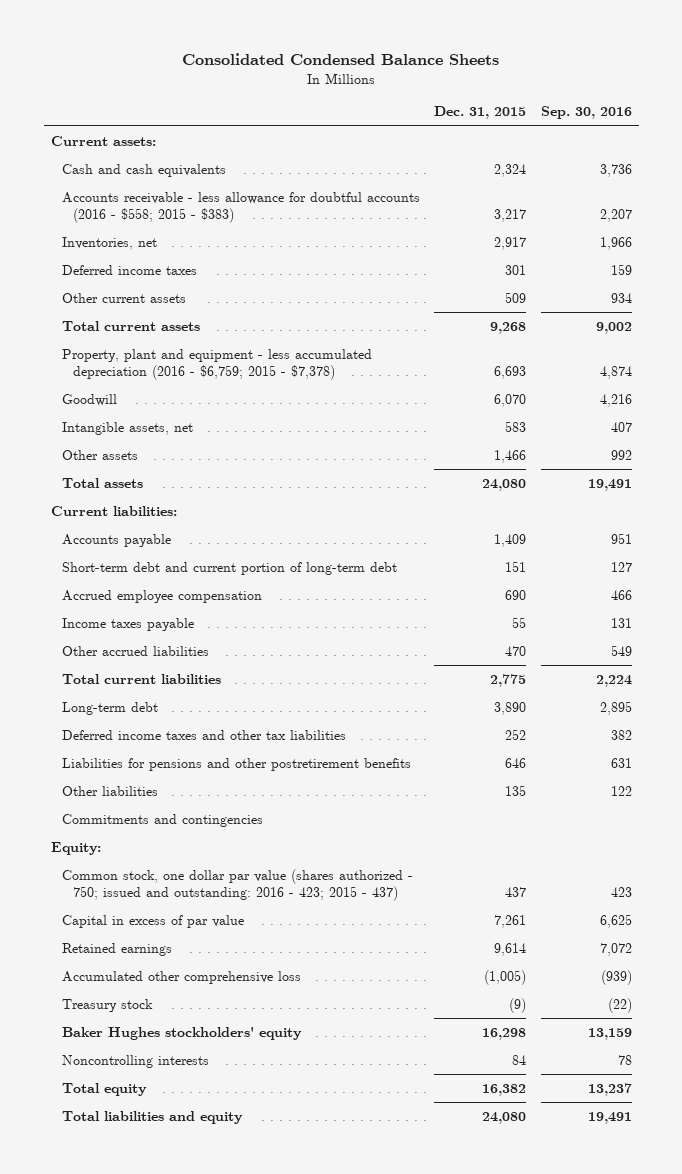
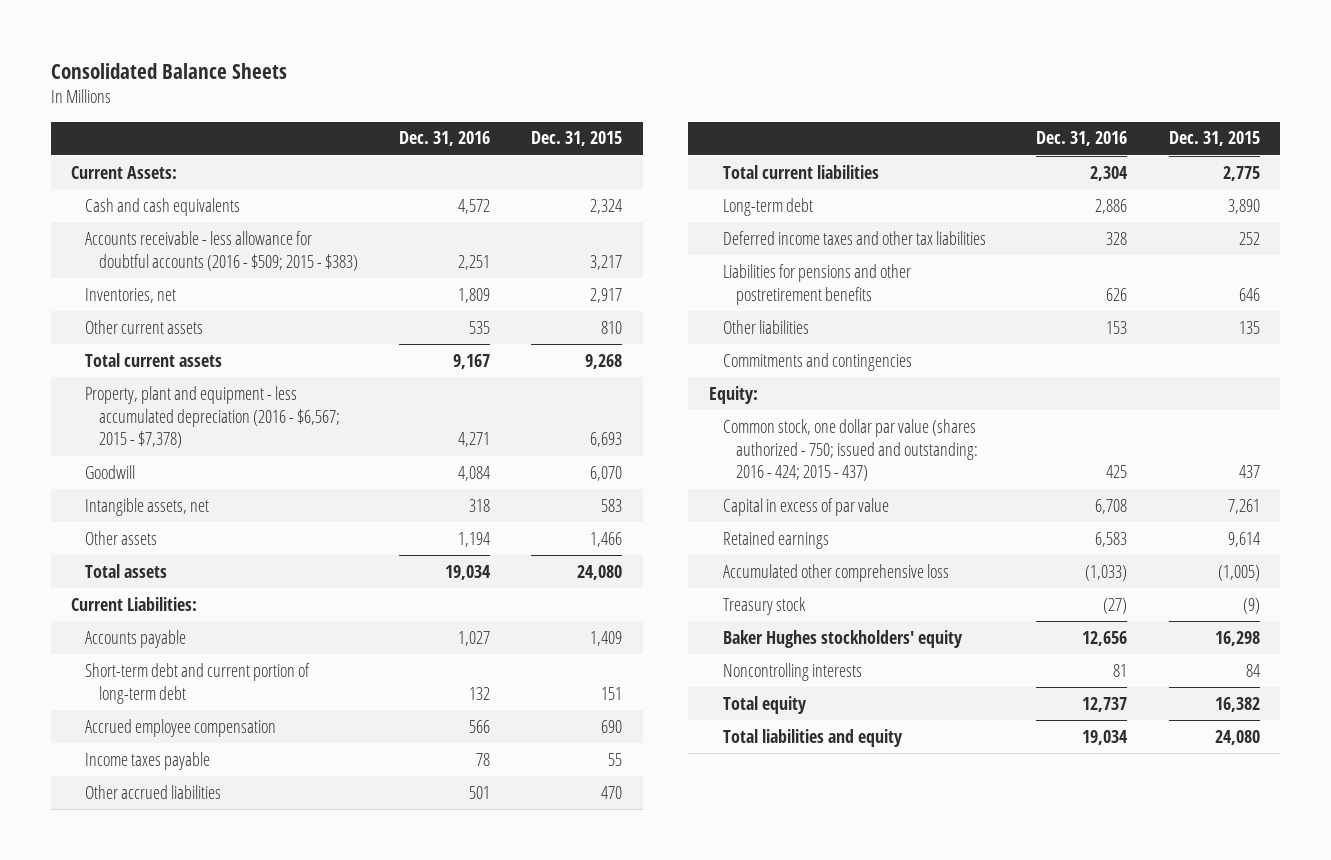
[182,53,500,66] Consolidated Condensed Balance Sheets -> [50,62,287,79] Consolidated Balance Sheets
[540,106,632,120] Sep. 30, 2016 -> none
none -> [398,131,490,147] Dec. 31, 2016
[50,135,156,146] Current assets: -> [71,165,178,179] Current Assets:
[61,191,420,223] Accounts receivable - less allowance for doubtful accounts (2016 - $558; 2015 - $383) -> [84,230,358,271] Accounts receivable - less allowance for doubtful accounts (2016 - $509; 2015 - $383)
[61,264,197,275] Deferred income taxes -> none
[505,291,527,303] 509 -> [601,320,623,334] 810
[61,348,372,380] Property, plant and equipment - less accumulated depreciation (2016 - $6,759; 2015 - $7,378) -> [84,385,340,449] Property, plant and equipment - less accumulated depreciation (2016 - $6,567; 2015 - $7,378)
[50,505,177,516] Current liabilities: -> [71,596,198,611] Current Liabilities:
[61,868,413,901] Common stock, one dollar par value (shares authorized - 750; issued and outstanding: 2016 - 423; 2015 - 437) -> [722,418,979,482] Common stock, one dollar par value (shares authorized - 750; issued and outstanding: 2016 - 424; 2015 - 437)

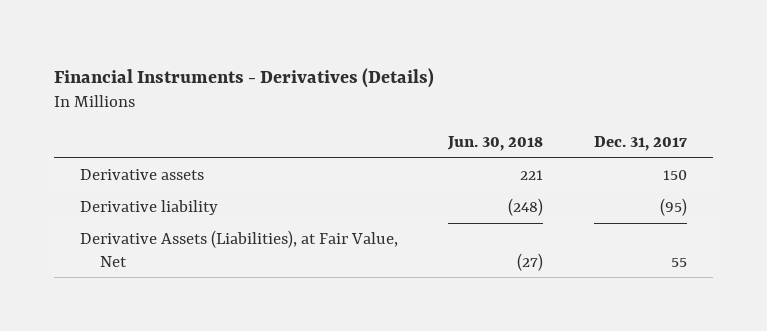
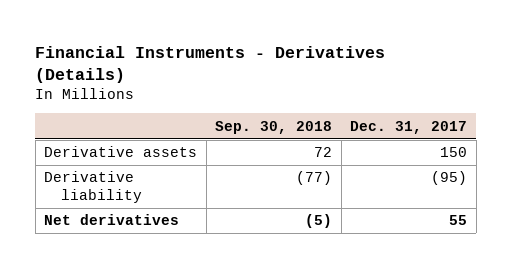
[447,136,544,152] Jun. 30, 2018 -> none
none -> [215,120,333,134] Sep. 30, 2018
[79,230,398,267] Derivative Assets (Liabilities), at Fair Value, Net -> [44,214,180,226] Net derivatives

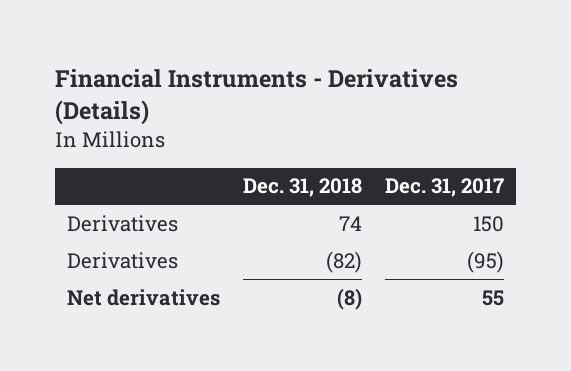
[215,120,333,134] Sep. 30, 2018 -> none
none -> [242,178,362,198] Dec. 31, 2018
[44,146,198,158] Derivative assets -> [66,214,178,232] Derivatives
[44,171,142,203] Derivative liability -> [66,251,178,269] Derivatives

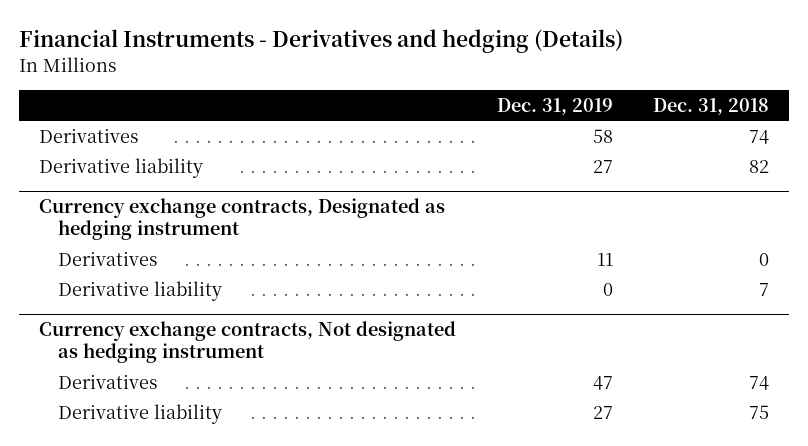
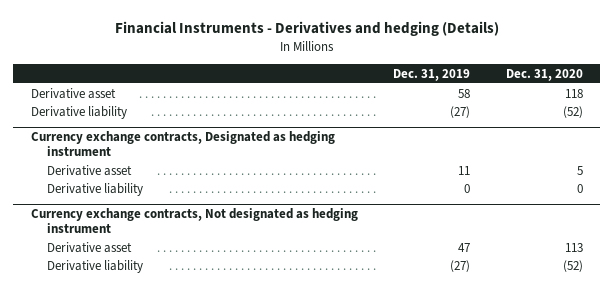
[652,97,769,115] Dec. 31, 2018 -> none
none -> [505,68,583,81] Dec. 31, 2020
[39,127,140,143] Derivatives -> [30,87,116,99] Derivative asset
[592,159,613,173] 27 -> [450,105,471,118] (27)
[58,250,159,266] Derivatives -> [46,164,132,176] Derivative asset
[58,373,159,389] Derivatives -> [46,241,132,253] Derivative asset
[592,405,613,419] 27 -> [450,259,471,272] (27)

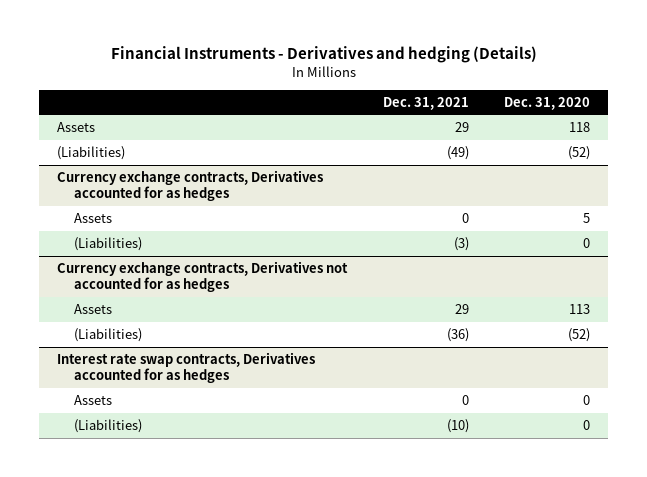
[393,68,471,81] Dec. 31, 2019 -> none
none -> [382,96,469,110] Dec. 31, 2021
[30,131,335,157] Currency exchange contracts, Designated as hedging instrument -> none
[30,208,358,234] Currency exchange contracts, Not designated as hedging instrument -> none
[30,87,116,99] Derivative asset -> [57,122,96,133] Assets
[30,105,127,119] Derivative liability -> [57,146,126,161] (Liabilities)
none -> [57,170,324,202] Currency exchange contracts, Derivatives accounted for as hedges
[46,164,132,176] Derivative asset -> [73,213,112,224] Assets
[46,182,143,196] Derivative liability -> [73,237,142,252] (Liabilities)
none -> [57,261,349,293] Currency exchange contracts, Derivatives not accounted for as hedges
[46,241,132,253] Derivative asset -> [73,304,112,315] Assets
[46,259,143,273] Derivative liability -> [73,328,142,343] (Liabilities)
none -> [57,352,316,384] Interest rate swap contracts, Derivatives accounted for as hedges
none -> [73,395,112,406] Assets
none -> [73,419,142,434] (Liabilities)

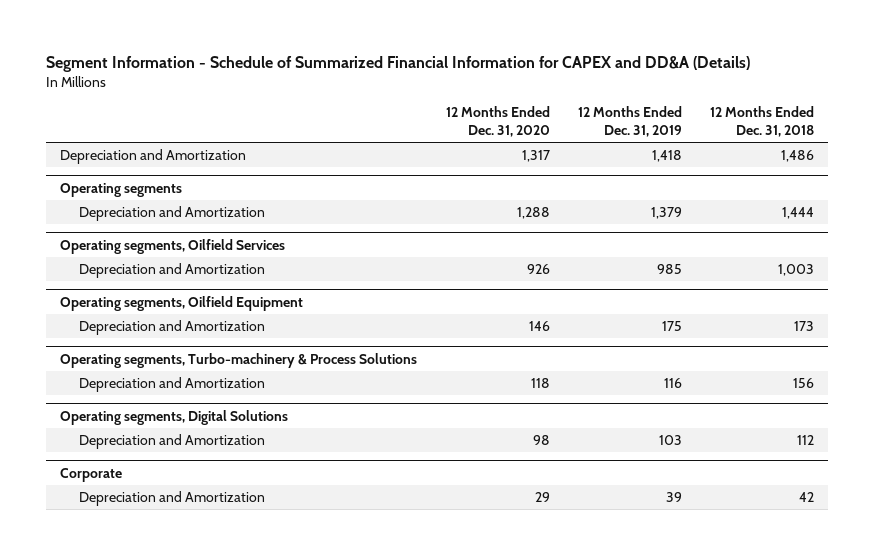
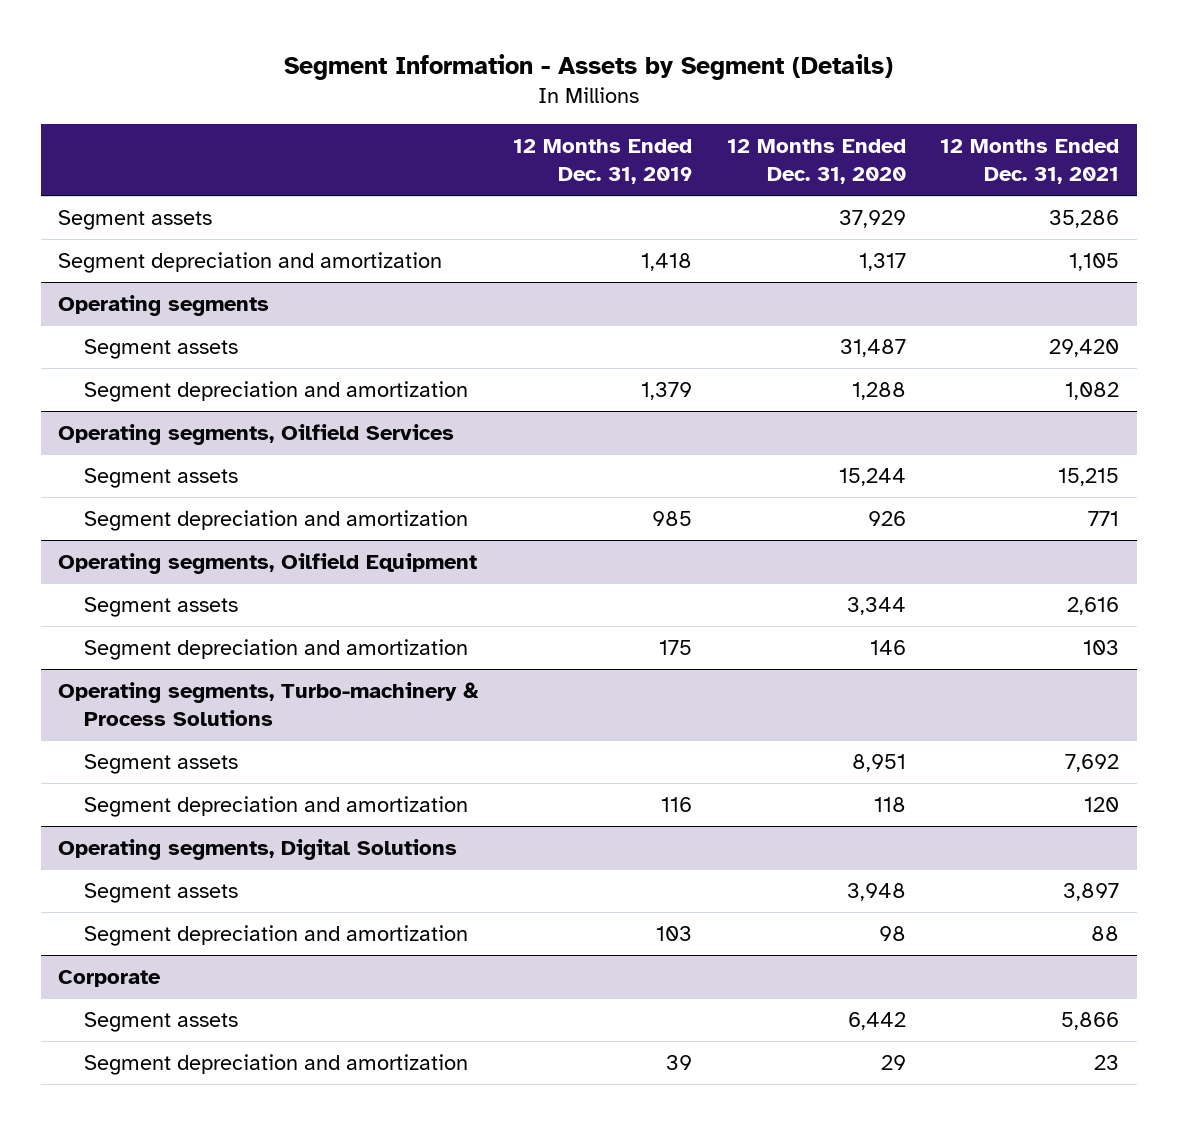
[46,55,751,72] Segment Information - Schedule of Summarized Financial Information for CAPEX and DD&A (Details) -> [283,53,893,80] Segment Information - Assets by Segment (Details)
[710,106,815,138] 12 Months Ended Dec. 31, 2018 -> none
none -> [940,139,1120,184] 12 Months Ended Dec. 31, 2021
none -> [58,209,213,230] Segment assets
[60,148,247,164] Depreciation and Amortization -> [58,251,443,273] Segment depreciation and amortization
none -> [83,338,238,359] Segment assets
[79,205,266,221] Depreciation and Amortization -> [83,380,468,402] Segment depreciation and amortization
none -> [83,467,238,488] Segment assets
[79,262,266,278] Depreciation and Amortization -> [83,509,468,531] Segment depreciation and amortization
none -> [83,596,238,617] Segment assets
[79,319,266,335] Depreciation and Amortization -> [83,638,468,660] Segment depreciation and amortization
none -> [83,753,238,774] Segment assets
[79,376,266,392] Depreciation and Amortization -> [83,795,468,817] Segment depreciation and amortization
none -> [83,882,238,903] Segment assets
[79,433,266,449] Depreciation and Amortization -> [83,924,468,946] Segment depreciation and amortization
none -> [83,1011,238,1032] Segment assets
[79,490,266,506] Depreciation and Amortization -> [83,1053,468,1075] Segment depreciation and amortization

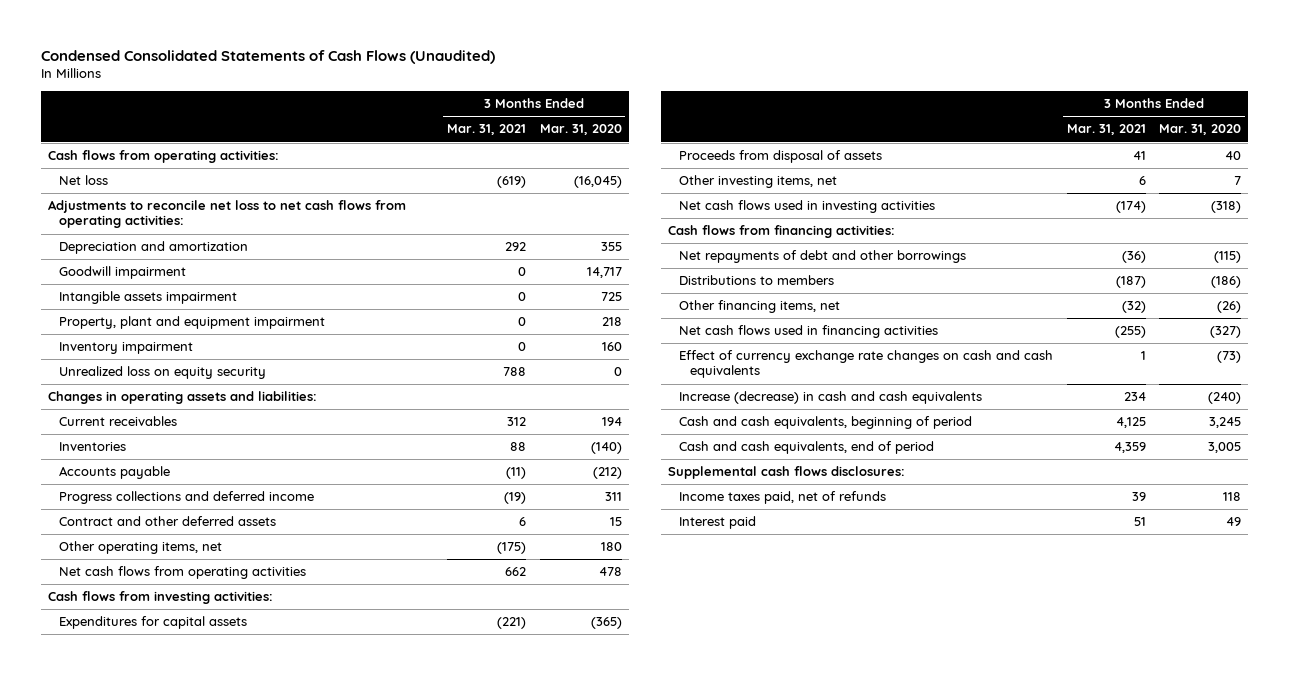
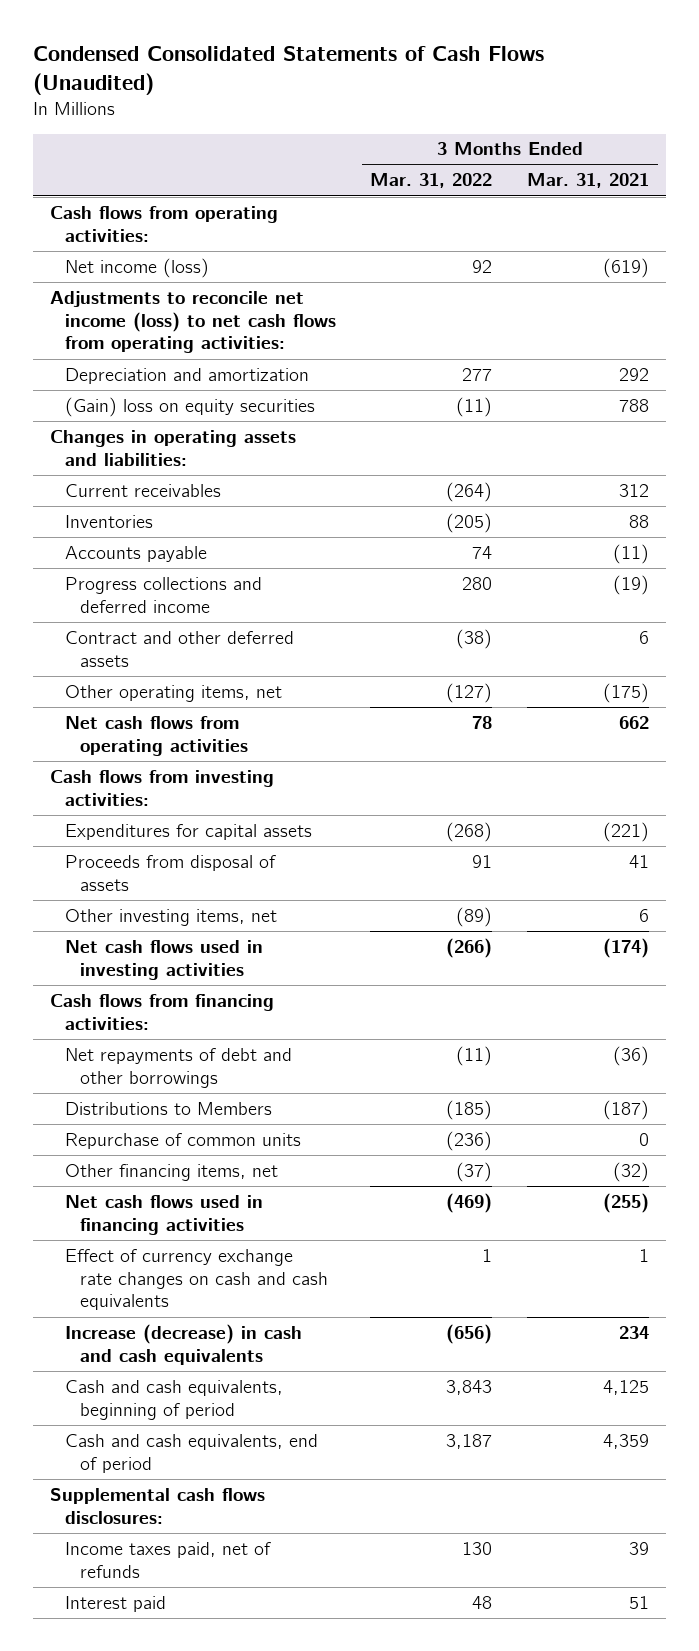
[539,124,622,136] Mar. 31, 2020 -> none
none -> [370,173,493,189] Mar. 31, 2022
[59,175,109,186] Net loss -> [64,257,209,278] Net income (loss)
[47,200,406,229] Adjustments to reconcile net loss to net cash flows from operating activities: -> [49,290,336,354] Adjustments to reconcile net income (loss) to net cash flows from operating activities:
[59,266,187,280] Goodwill impairment -> none
[59,291,238,305] Intangible assets impairment -> none
[59,316,326,330] Property, plant and equipment impairment -> none
[59,342,194,355] Inventory impairment -> none
[59,366,267,380] Unrealized loss on equity security -> [64,396,315,417] (Gain) loss on equity securities
[678,275,834,286] Distributions to members -> [64,1101,272,1115] Distributions to Members
none -> [64,1132,301,1149] Repurchase of common units

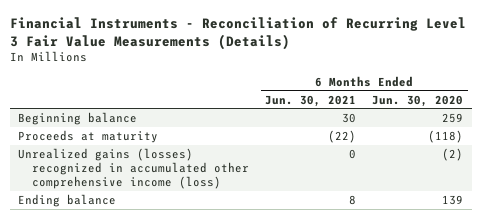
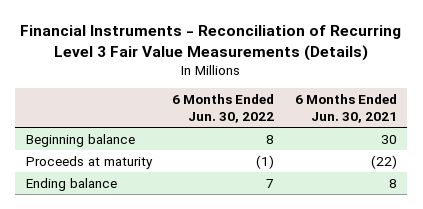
[372,94,464,107] Jun. 30, 2020 -> none
none -> [172,93,275,123] 6 Months Ended Jun. 30, 2022
[17,147,249,189] Unrealized gains (losses) recognized in accumulated other comprehensive income (loss) -> none

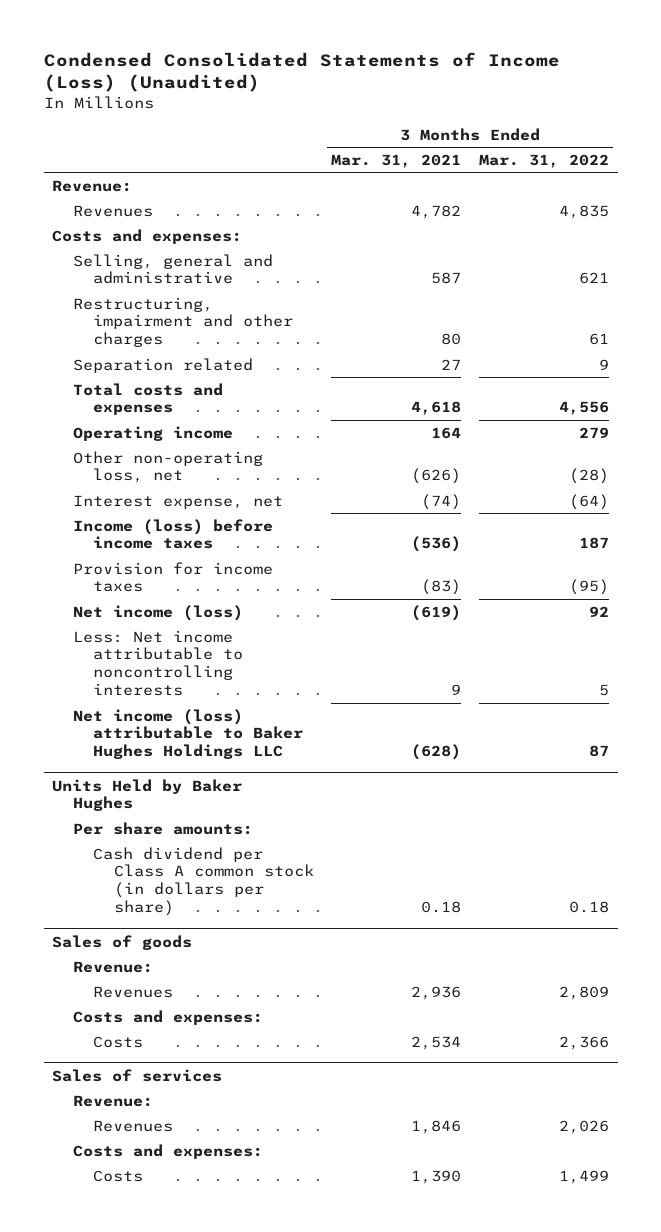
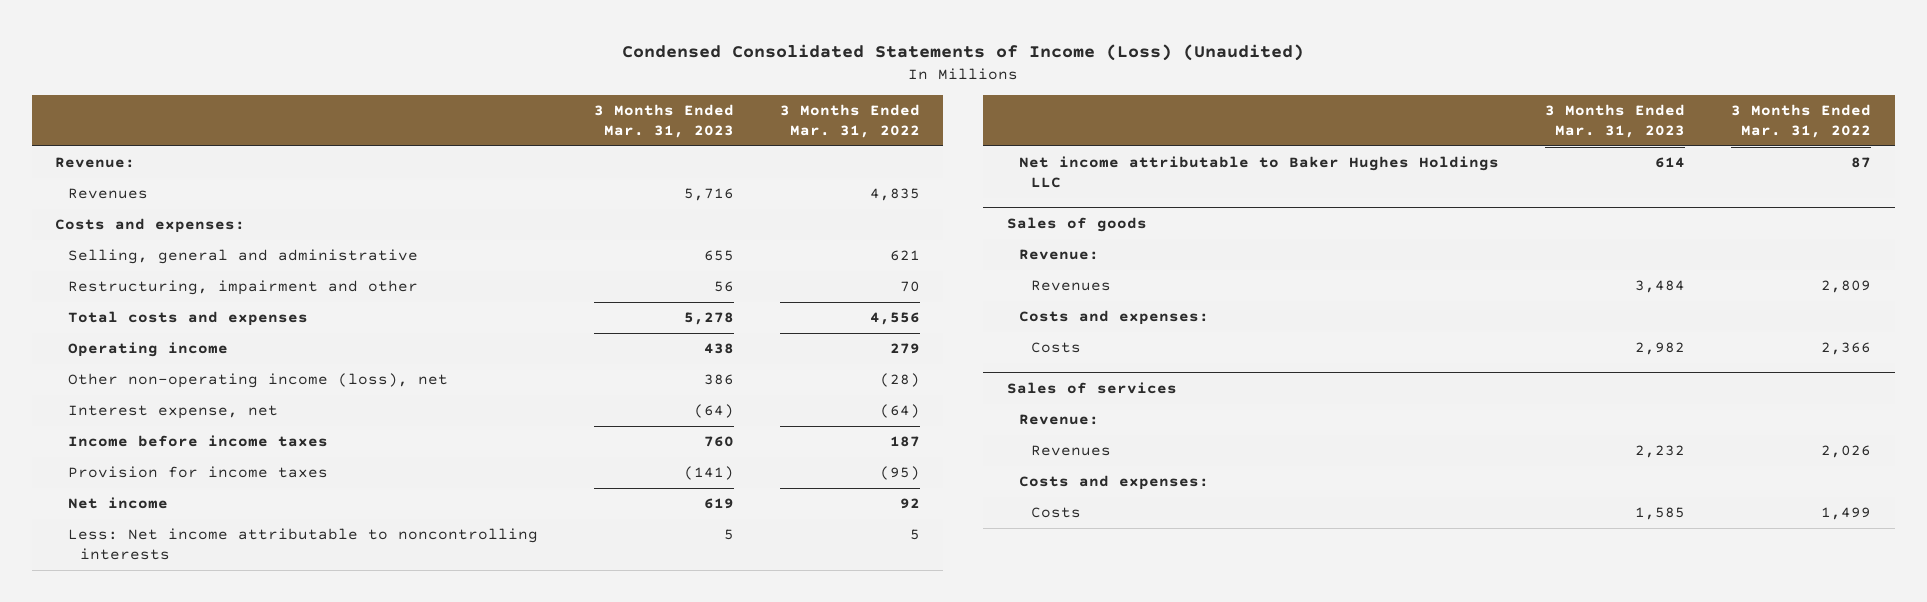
[331,153,462,168] Mar. 31, 2021 -> none
none -> [593,104,734,139] 3 Months Ended Mar. 31, 2023
[72,357,253,373] Separation related -> none
[72,296,294,348] Restructuring, impairment and other charges -> [67,280,418,296] Restructuring, impairment and other
[588,333,609,346] 61 -> [900,281,921,293] 70
[72,450,263,484] Other non-operating loss, net -> [67,373,448,389] Other non-operating income (loss), net
[72,518,273,550] Income (loss) before income taxes -> [67,435,328,448] Income before income taxes
[72,604,243,621] Net income (loss) -> [67,497,168,510] Net income
[52,778,243,812] Units Held by Baker Hughes -> none
[72,821,253,835] Per share amounts: -> none
[93,846,315,917] Cash dividend per Class A common stock (in dollars per share) -> none
[72,708,304,760] Net income (loss) attributable to Baker Hughes Holdings LLC -> [1018,156,1499,189] Net income attributable to Baker Hughes Holdings LLC

